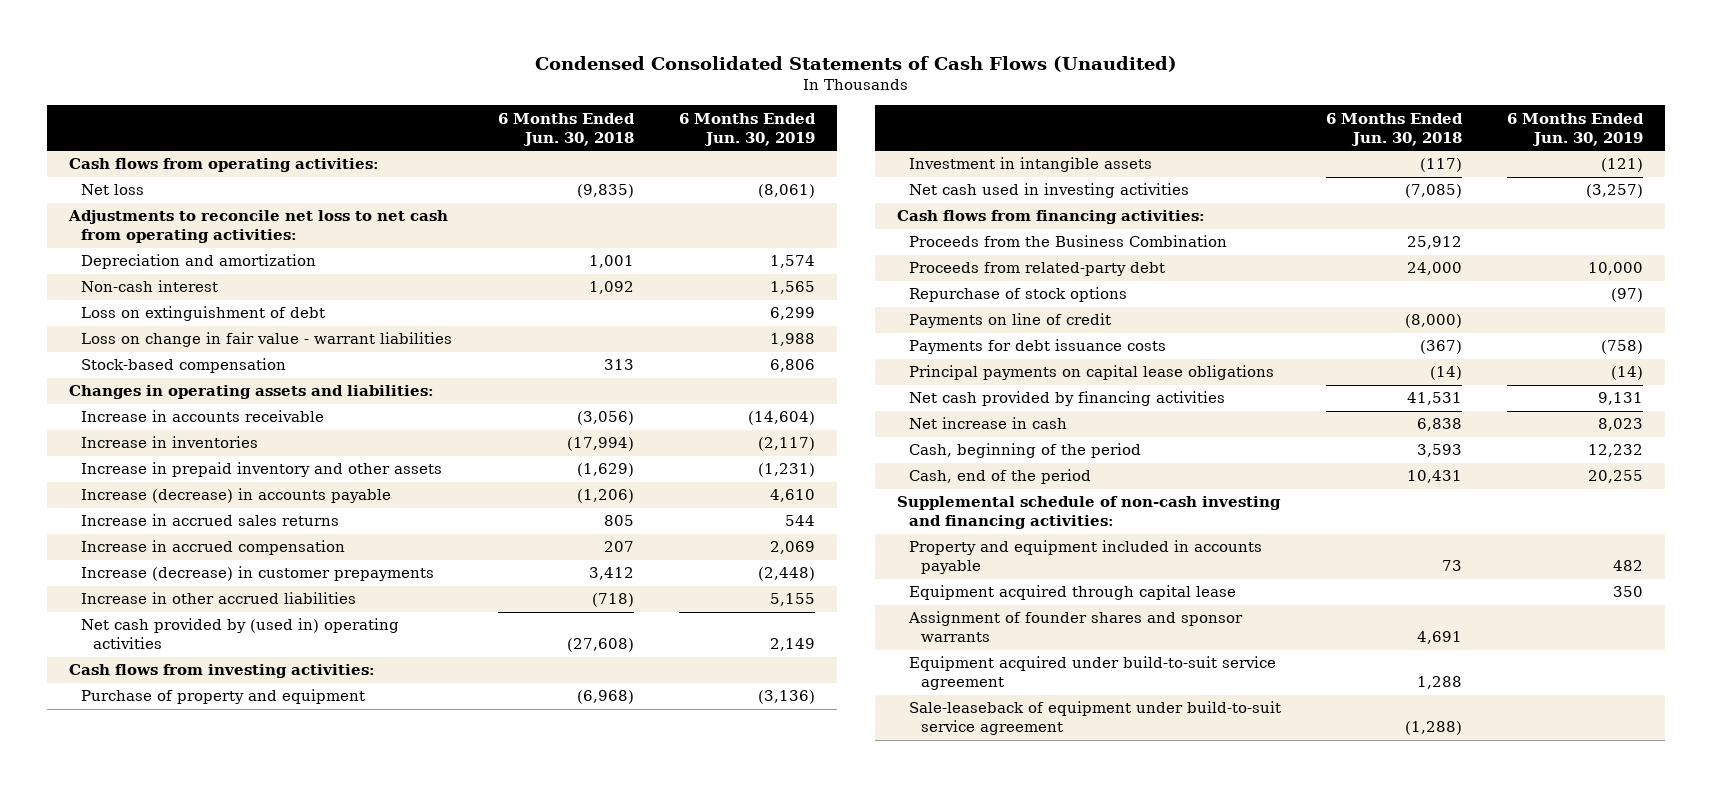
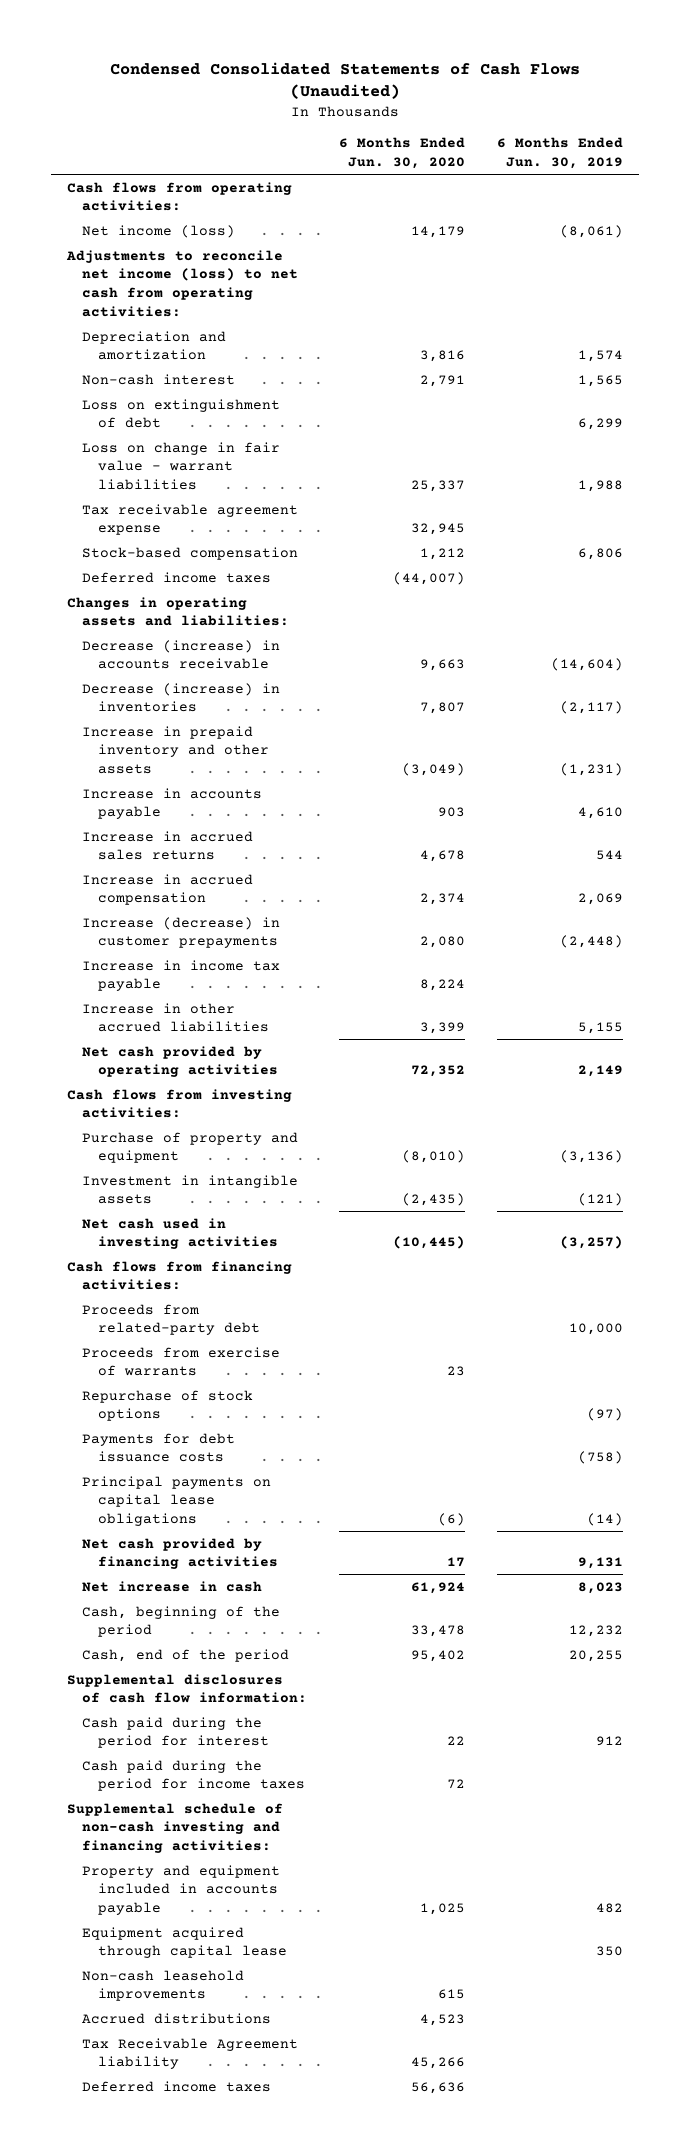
[498,112,636,146] 6 Months Ended Jun. 30, 2018 -> none
none -> [339,137,466,170] 6 Months Ended Jun. 30, 2020
[81,184,145,196] Net loss -> [82,224,236,238] Net income (loss)
[68,210,449,244] Adjustments to reconcile net loss to net cash from operating activities: -> [65,249,299,317] Adjustments to reconcile net income (loss) to net cash from operating activities:
none -> [82,503,299,536] Tax receivable agreement expense
none -> [82,571,272,583] Deferred income taxes
[81,410,325,423] Increase in accounts receivable -> [82,639,281,670] Decrease (increase) in accounts receivable
[81,436,259,449] Increase in inventories -> [82,682,281,713] Decrease (increase) in inventories
[81,488,392,504] Increase (decrease) in accounts payable -> [82,787,263,820] Increase in accounts payable
none -> [82,959,281,992] Increase in income tax payable
[81,618,400,650] Net cash provided by (used in) operating activities -> [82,1045,278,1078] Net cash provided by operating activities
[909,235,1228,248] Proceeds from the Business Combination -> none
none -> [82,1346,281,1377] Proceeds from exercise of warrants
[909,313,1112,329] Payments on line of credit -> none
none -> [66,1673,308,1704] Supplemental disclosures of cash flow information:
none -> [82,1716,269,1749] Cash paid during the period for interest
none -> [82,1759,305,1792] Cash paid during the period for income taxes
[908,611,1244,643] Assignment of founder shares and sponsor warrants -> none
[909,656,1277,691] Equipment acquired under build-to-suit service agreement -> none
[909,701,1282,736] Sale-leaseback of equipment under build-to-suit service agreement -> none
none -> [82,1969,245,2002] Non-cash leasehold improvements
none -> [82,2012,272,2024] Accrued distributions
none -> [82,2037,299,2070] Tax Receivable Agreement liability
none -> [82,2080,272,2092] Deferred income taxes

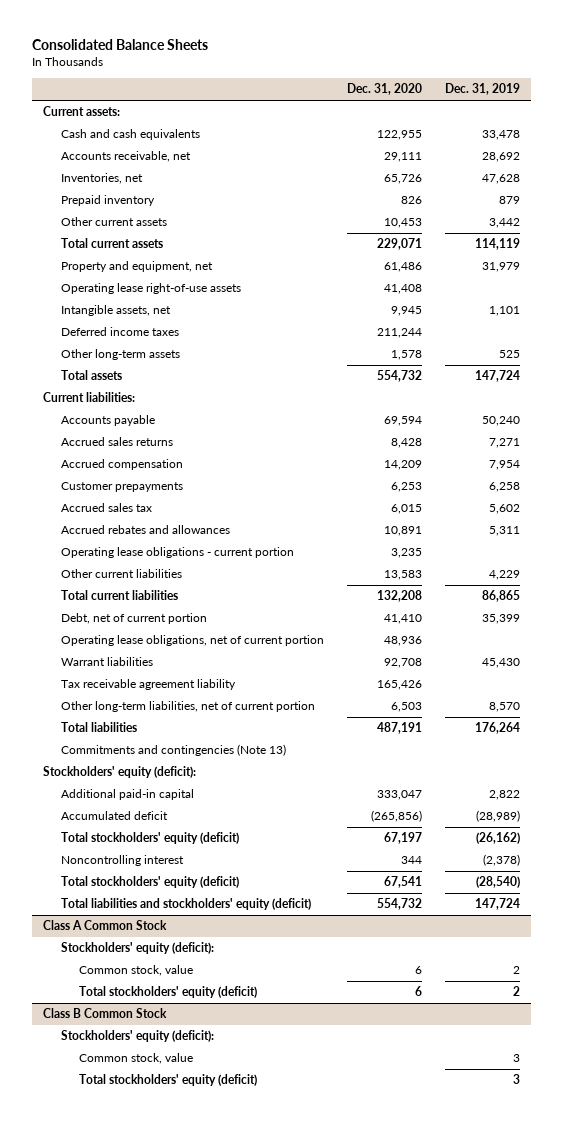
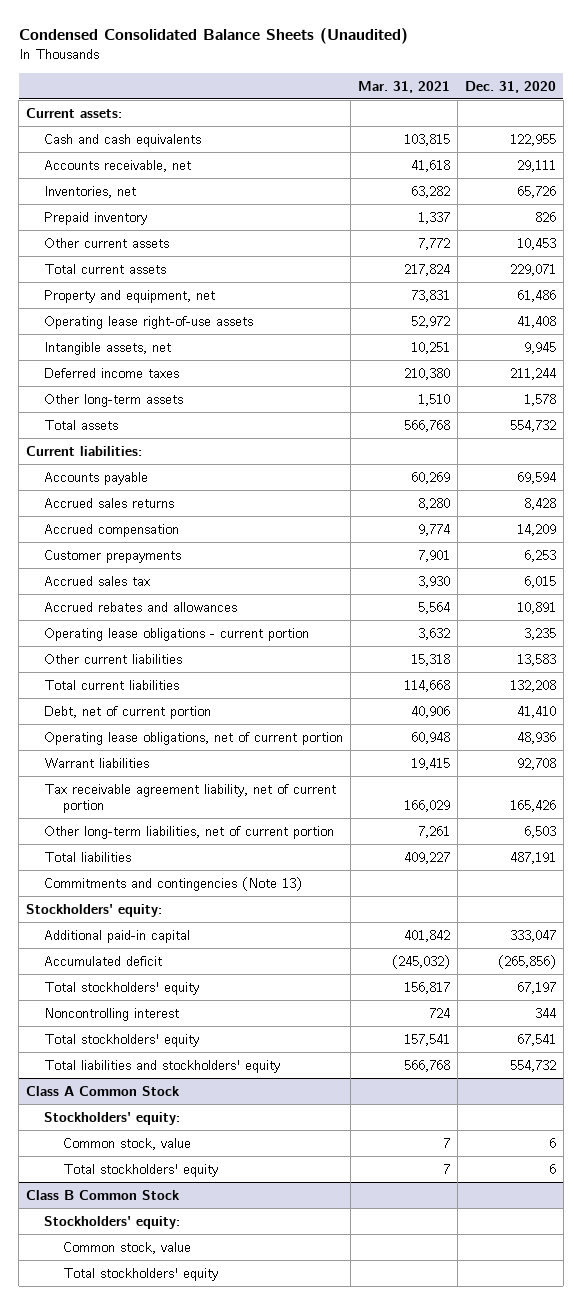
[31,39,208,51] Consolidated Balance Sheets -> [18,28,408,45] Condensed Consolidated Balance Sheets (Unaudited)
[444,83,520,96] Dec. 31, 2019 -> none
none -> [358,80,451,93] Mar. 31, 2021
[61,679,237,691] Tax receivable agreement liability -> [44,783,337,814] Tax receivable agreement liability, net of current portion
[43,766,197,779] Stockholders' equity (deficit): -> [25,903,162,917] Stockholders' equity:
[61,832,240,845] Total stockholders' equity (deficit) -> [44,981,200,995] Total stockholders' equity
[61,876,240,889] Total stockholders' equity (deficit) -> [44,1033,200,1047] Total stockholders' equity
[61,898,312,911] Total liabilities and stockholders' equity (deficit) -> [44,1059,281,1073] Total liabilities and stockholders' equity
[61,942,215,955] Stockholders' equity (deficit): -> [44,1111,181,1125] Stockholders' equity:
[78,986,257,999] Total stockholders' equity (deficit) -> [62,1163,218,1177] Total stockholders' equity
[61,1030,215,1043] Stockholders' equity (deficit): -> [44,1215,181,1229] Stockholders' equity:
[78,1074,257,1087] Total stockholders' equity (deficit) -> [62,1267,218,1281] Total stockholders' equity

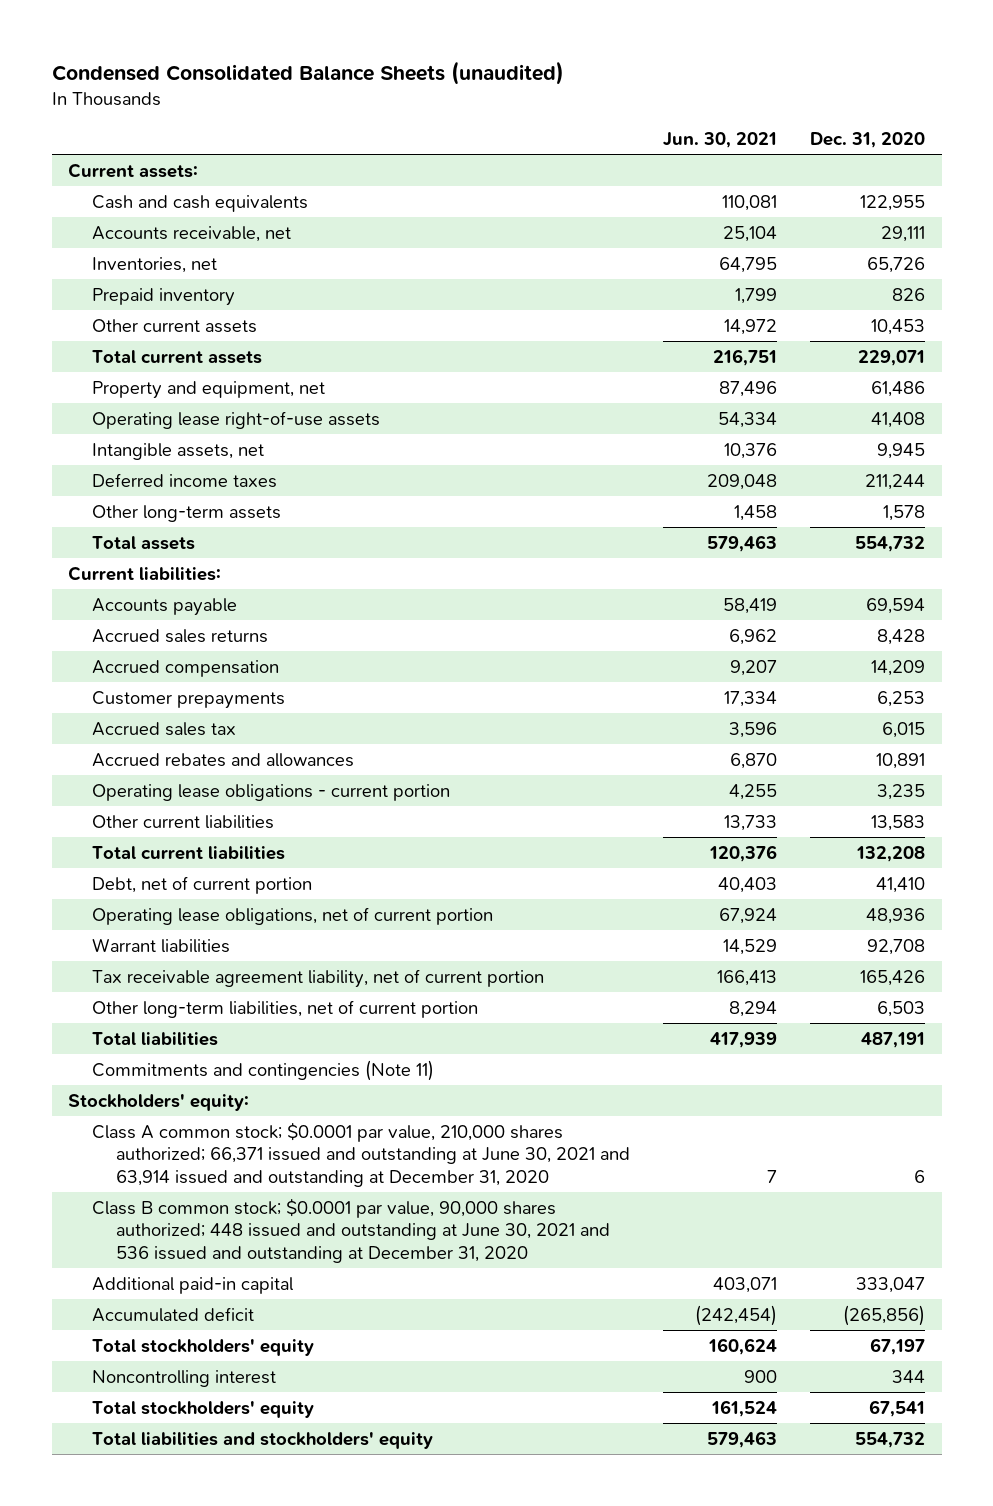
[18,28,408,45] Condensed Consolidated Balance Sheets (Unaudited) -> [51,61,564,86] Condensed Consolidated Balance Sheets (unaudited)
[358,80,451,93] Mar. 31, 2021 -> none
none -> [663,131,778,148] Jun. 30, 2021
[44,876,303,891] Commitments and contingencies (Note 13) -> [92,1059,435,1081] Commitments and contingencies (Note 11)
none -> [92,1121,630,1188] Class A common stock; $0.0001 par value, 210,000 shares authorized; 66,371 issued and outstanding at June 30, 2021 and 63,914 issued and outstanding at December 31, 2020
none -> [92,1197,610,1264] Class B common stock; $0.0001 par value, 90,000 shares authorized; 448 issued and outstanding at June 30, 2021 and 536 issued and outstanding at December 31, 2020
[25,1085,180,1096] Class A Common Stock -> none
[44,1111,181,1125] Stockholders' equity: -> none
[62,1137,191,1150] Common stock, value -> none
[62,1163,218,1177] Total stockholders' equity -> none
[25,1189,180,1200] Class B Common Stock -> none
[44,1215,181,1229] Stockholders' equity: -> none
[62,1241,191,1254] Common stock, value -> none
[62,1267,218,1281] Total stockholders' equity -> none

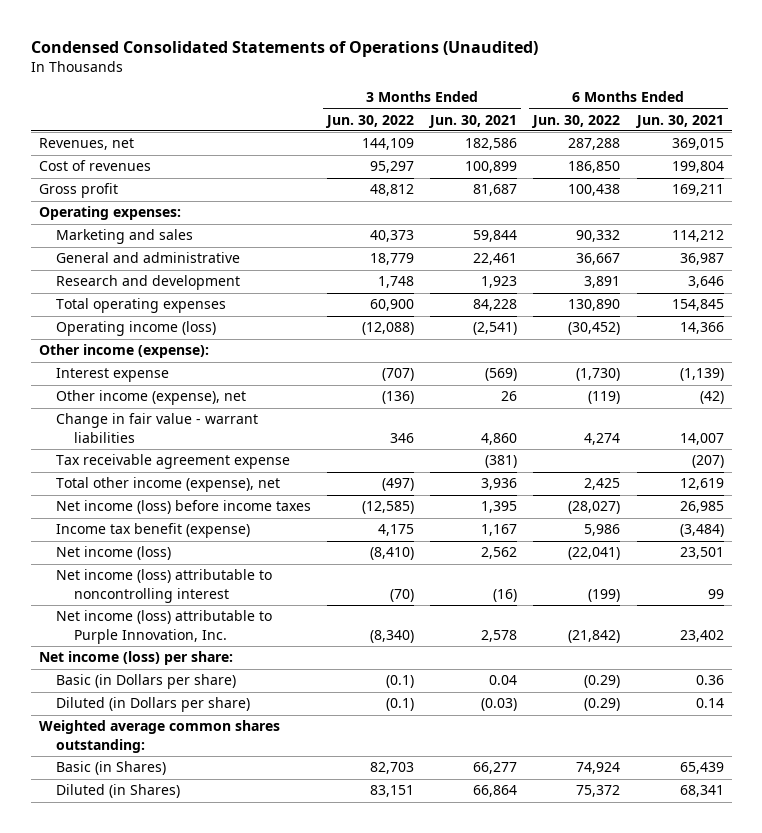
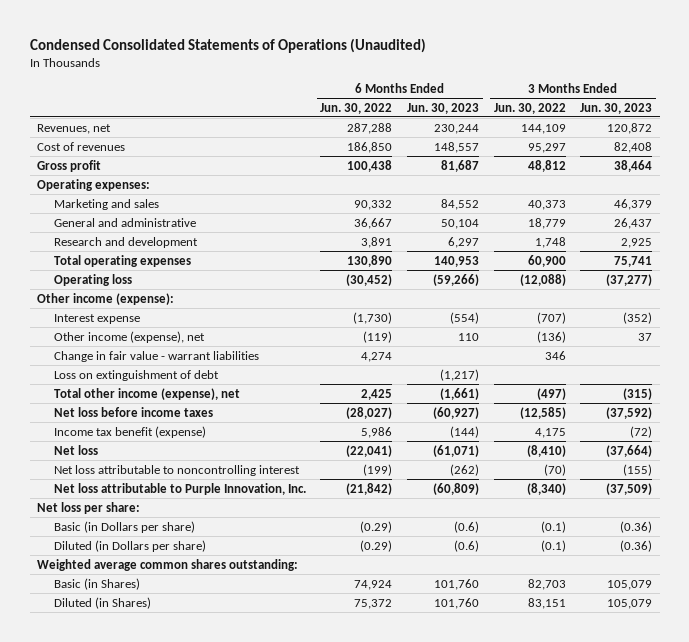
[428,114,518,128] Jun. 30, 2021 -> none
[634,114,724,128] Jun. 30, 2021 -> none
none -> [406,102,479,114] Jun. 30, 2023
none -> [580,102,653,114] Jun. 30, 2023
[56,321,217,337] Operating income (loss) -> [53,273,132,286] Operating loss
[56,454,291,470] Tax receivable agreement expense -> none
none -> [53,369,219,381] Loss on extinguishment of debt
[56,500,312,515] Net income (loss) before income taxes -> [53,406,213,417] Net loss before income taxes
[56,546,172,561] Net income (loss) -> [53,444,98,455] Net loss
[56,569,273,603] Net income (loss) attributable to noncontrolling interest -> [53,464,300,476] Net loss attributable to noncontrolling interest
[56,610,273,644] Net income (loss) attributable to Purple Innovation, Inc. -> [53,482,306,495] Net loss attributable to Purple Innovation, Inc.
[38,651,233,666] Net income (loss) per share: -> [37,501,141,514] Net loss per share:

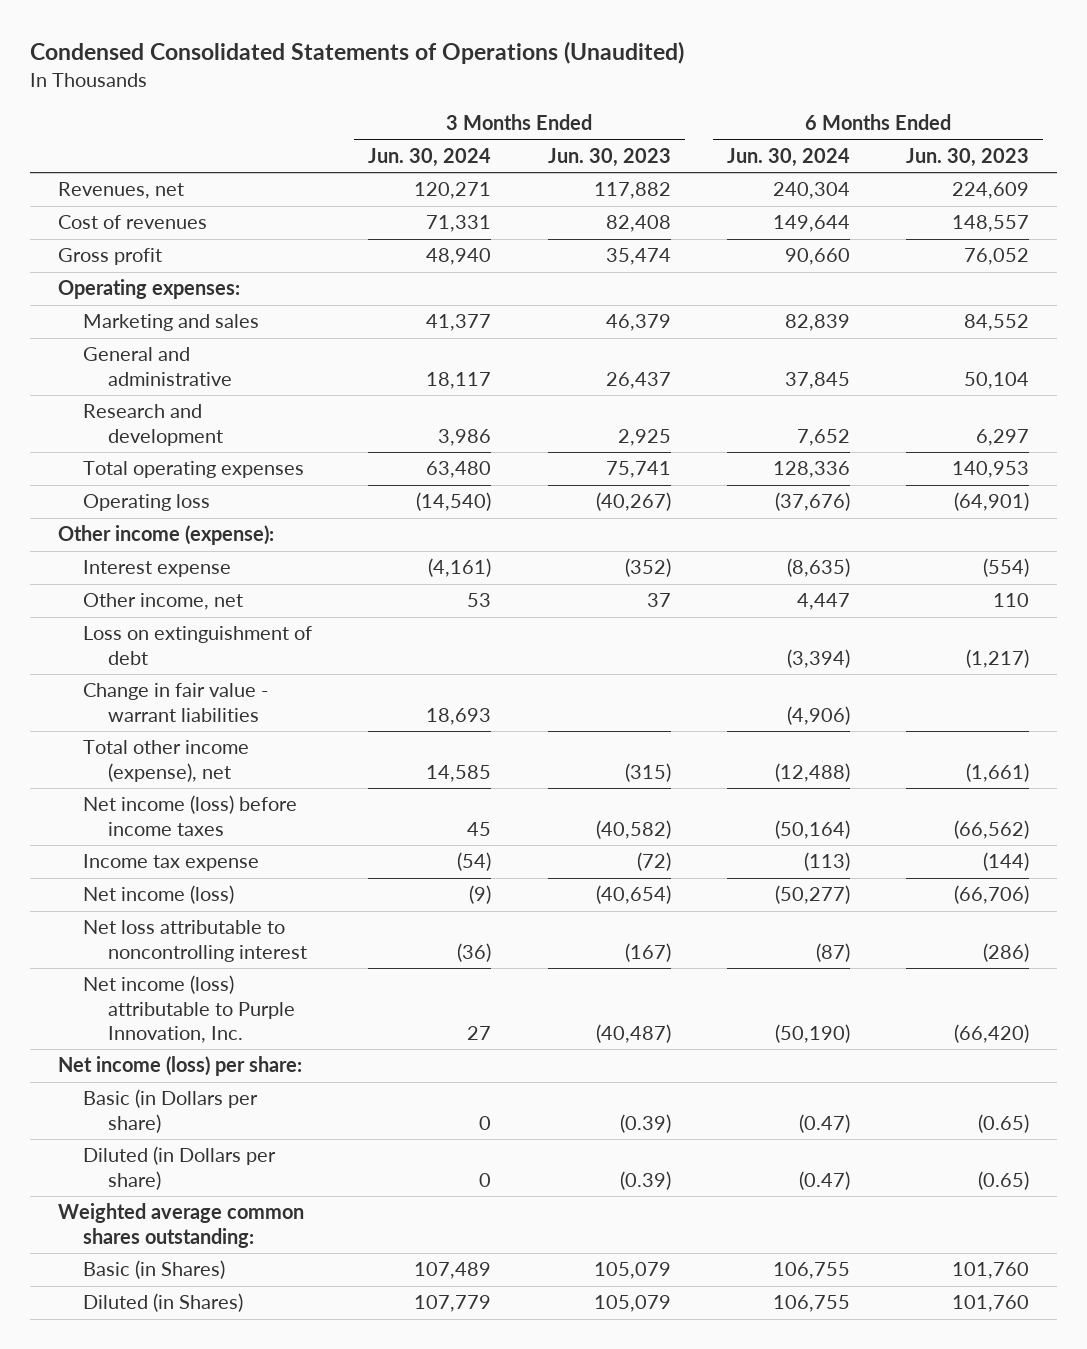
[320,102,393,114] Jun. 30, 2022 -> none
[493,102,566,114] Jun. 30, 2022 -> none
none -> [368,147,492,167] Jun. 30, 2024
none -> [726,147,850,167] Jun. 30, 2024
[433,123,479,134] 230,244 -> [952,182,1030,200] 224,609
[607,122,653,134] 120,872 -> [593,182,671,200] 117,882
[440,159,479,172] 81,687 -> [964,248,1030,266] 76,052
[614,159,653,172] 38,464 -> [605,248,671,266] 35,474
[432,273,479,286] (59,266) -> [954,492,1030,512] (64,901)
[606,273,653,286] (37,277) -> [595,492,671,512] (40,267)
[53,330,205,343] Other income (expense), net -> [82,593,243,611] Other income, net
[53,350,259,362] Change in fair value - warrant liabilities -> [82,683,268,722] Change in fair value - warrant liabilities
[53,406,213,417] Net loss before income taxes -> [82,795,297,836] Net income (loss) before income taxes
[432,406,479,419] (60,927) -> [954,819,1030,839] (66,562)
[606,406,653,419] (37,592) -> [595,819,671,839] (40,582)
[53,425,206,438] Income tax benefit (expense) -> [82,854,259,872] Income tax expense
[53,444,98,455] Net loss -> [82,885,234,905] Net income (loss)
[432,444,479,457] (61,071) -> [954,885,1030,905] (66,706)
[606,444,653,457] (37,664) -> [595,885,671,905] (40,654)
[449,463,479,476] (262) -> [983,942,1030,962] (286)
[623,463,653,476] (155) -> [624,942,671,962] (167)
[53,482,306,495] Net loss attributable to Purple Innovation, Inc. -> [82,975,295,1044] Net income (loss) attributable to Purple Innovation, Inc.
[432,482,479,495] (60,809) -> [954,1024,1030,1044] (66,420)
[606,482,653,495] (37,509) -> [595,1024,671,1044] (40,487)
[37,501,141,514] Net loss per share: -> [57,1056,302,1077] Net income (loss) per share:
[453,520,479,533] (0.6) -> [978,1113,1030,1133] (0.65)
[620,520,653,533] (0.36) -> [619,1113,671,1133] (0.39)
[453,539,479,552] (0.6) -> [978,1170,1030,1190] (0.65)
[620,539,653,552] (0.36) -> [619,1170,671,1190] (0.39)

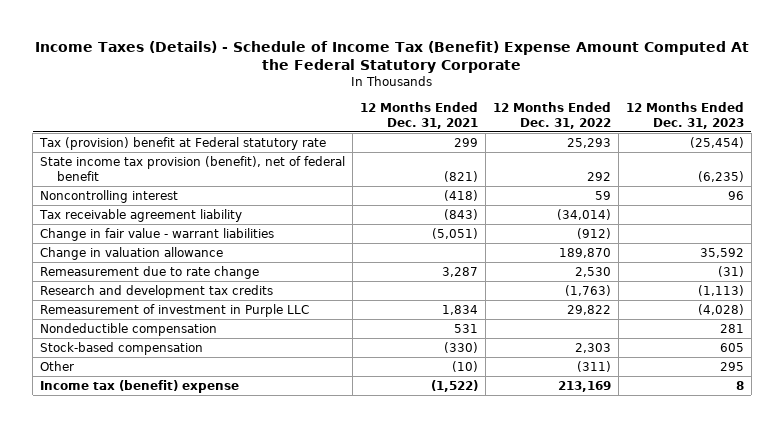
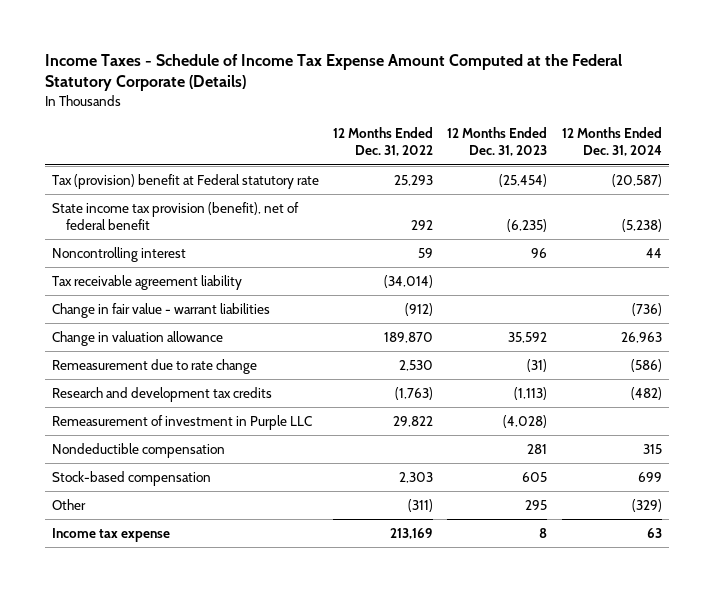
[35,40,750,74] Income Taxes (Details) - Schedule of Income Tax (Benefit) Expense Amount Computed At the Federal Statutory Corporate -> [44,53,622,92] Income Taxes - Schedule of Income Tax Expense Amount Computed at the Federal Statutory Corporate (Details)
[360,101,479,130] 12 Months Ended Dec. 31, 2021 -> none
none -> [561,127,662,157] 12 Months Ended Dec. 31, 2024
[40,379,240,393] Income tax (benefit) expense -> [51,527,170,542] Income tax expense

